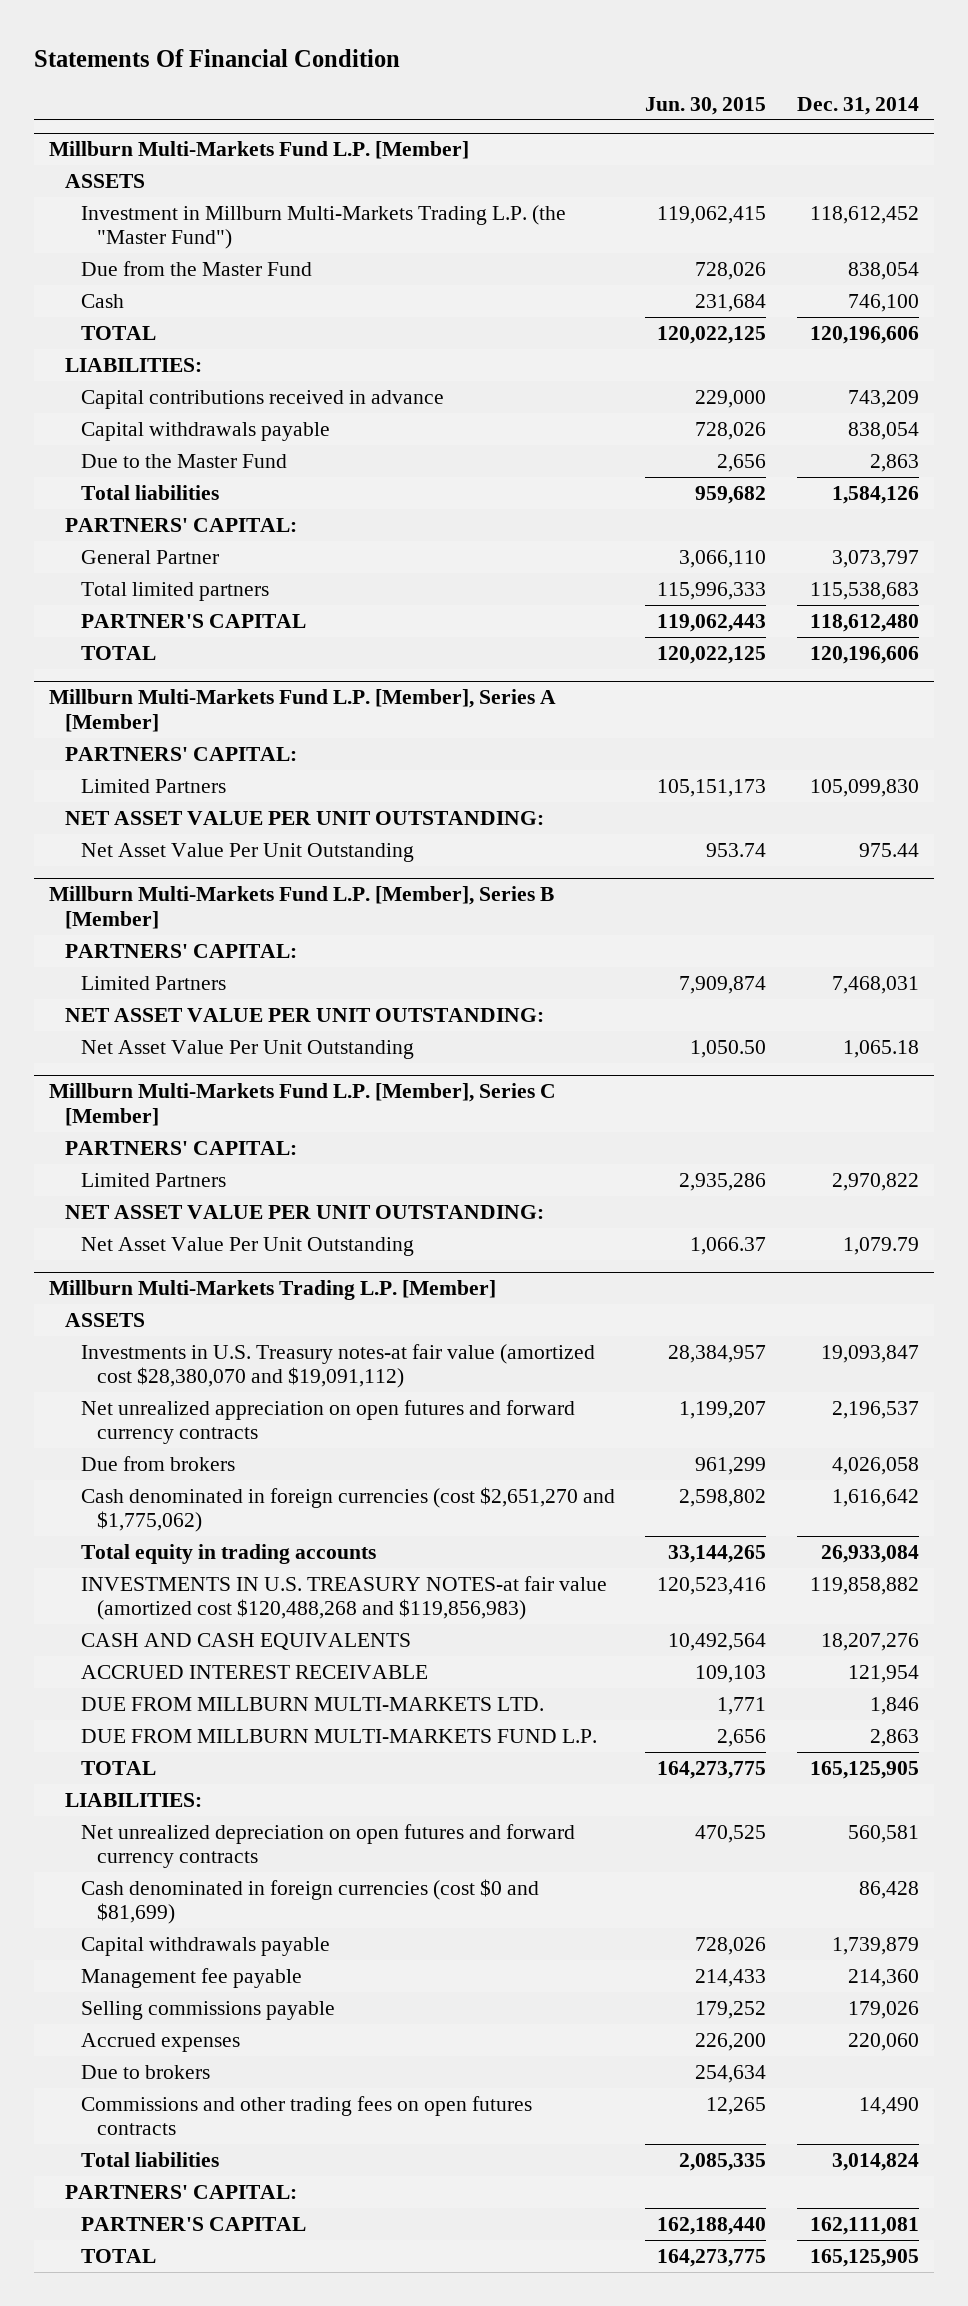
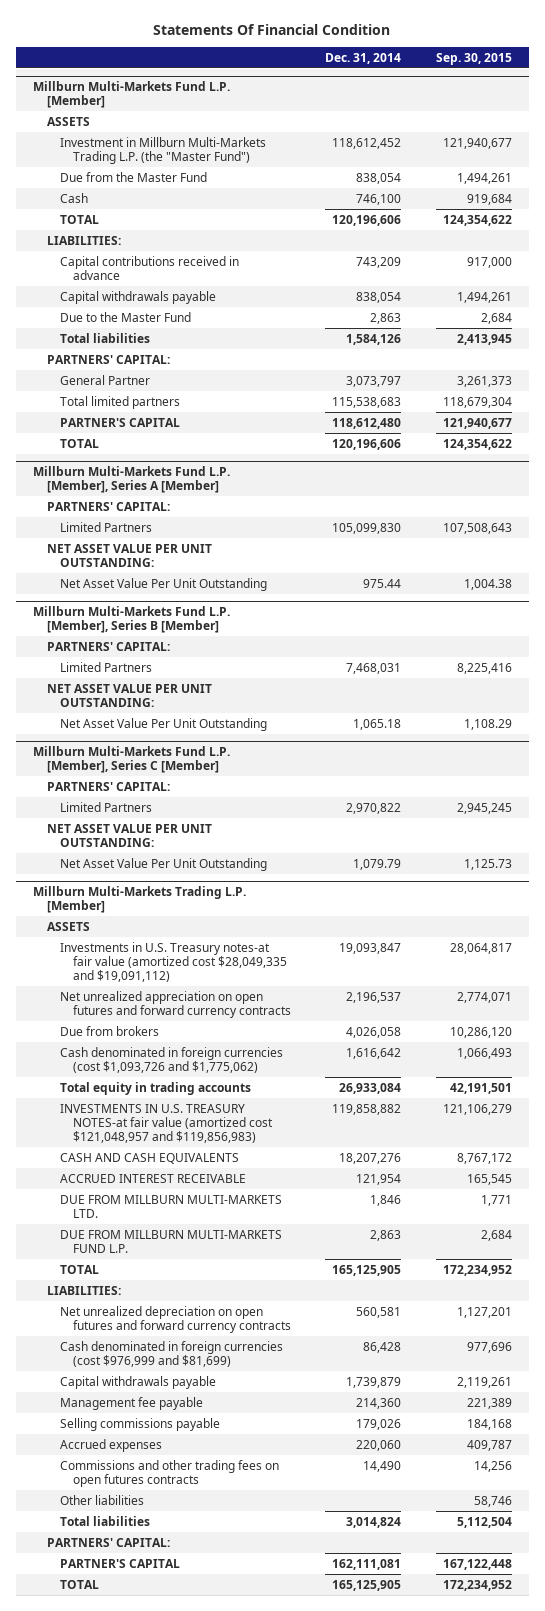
[645,96,767,115] Jun. 30, 2015 -> none
none -> [435,52,512,65] Sep. 30, 2015
[80,1343,595,1389] Investments in U.S. Treasury notes-at fair value (amortized cost $28,380,070 and $19,091,112) -> [59,941,288,982] Investments in U.S. Treasury notes-at fair value (amortized cost $28,049,335 and $19,091,112)
[80,1486,615,1533] Cash denominated in foreign currencies (cost $2,651,270 and $1,775,062) -> [59,1046,283,1073] Cash denominated in foreign currencies (cost $1,093,726 and $1,775,062)
[80,1575,607,1621] INVESTMENTS IN U.S. TREASURY NOTES-at fair value (amortized cost $120,488,268 and $119,856,983) -> [59,1103,274,1143] INVESTMENTS IN U.S. TREASURY NOTES-at fair value (amortized cost $121,048,957 and $119,856,983)
[80,1878,539,1925] Cash denominated in foreign currencies (cost $0 and $81,699) -> [59,1340,283,1367] Cash denominated in foreign currencies (cost $976,999 and $81,699)
[80,2064,210,2079] Due to brokers -> none
none -> [59,1494,144,1505] Other liabilities

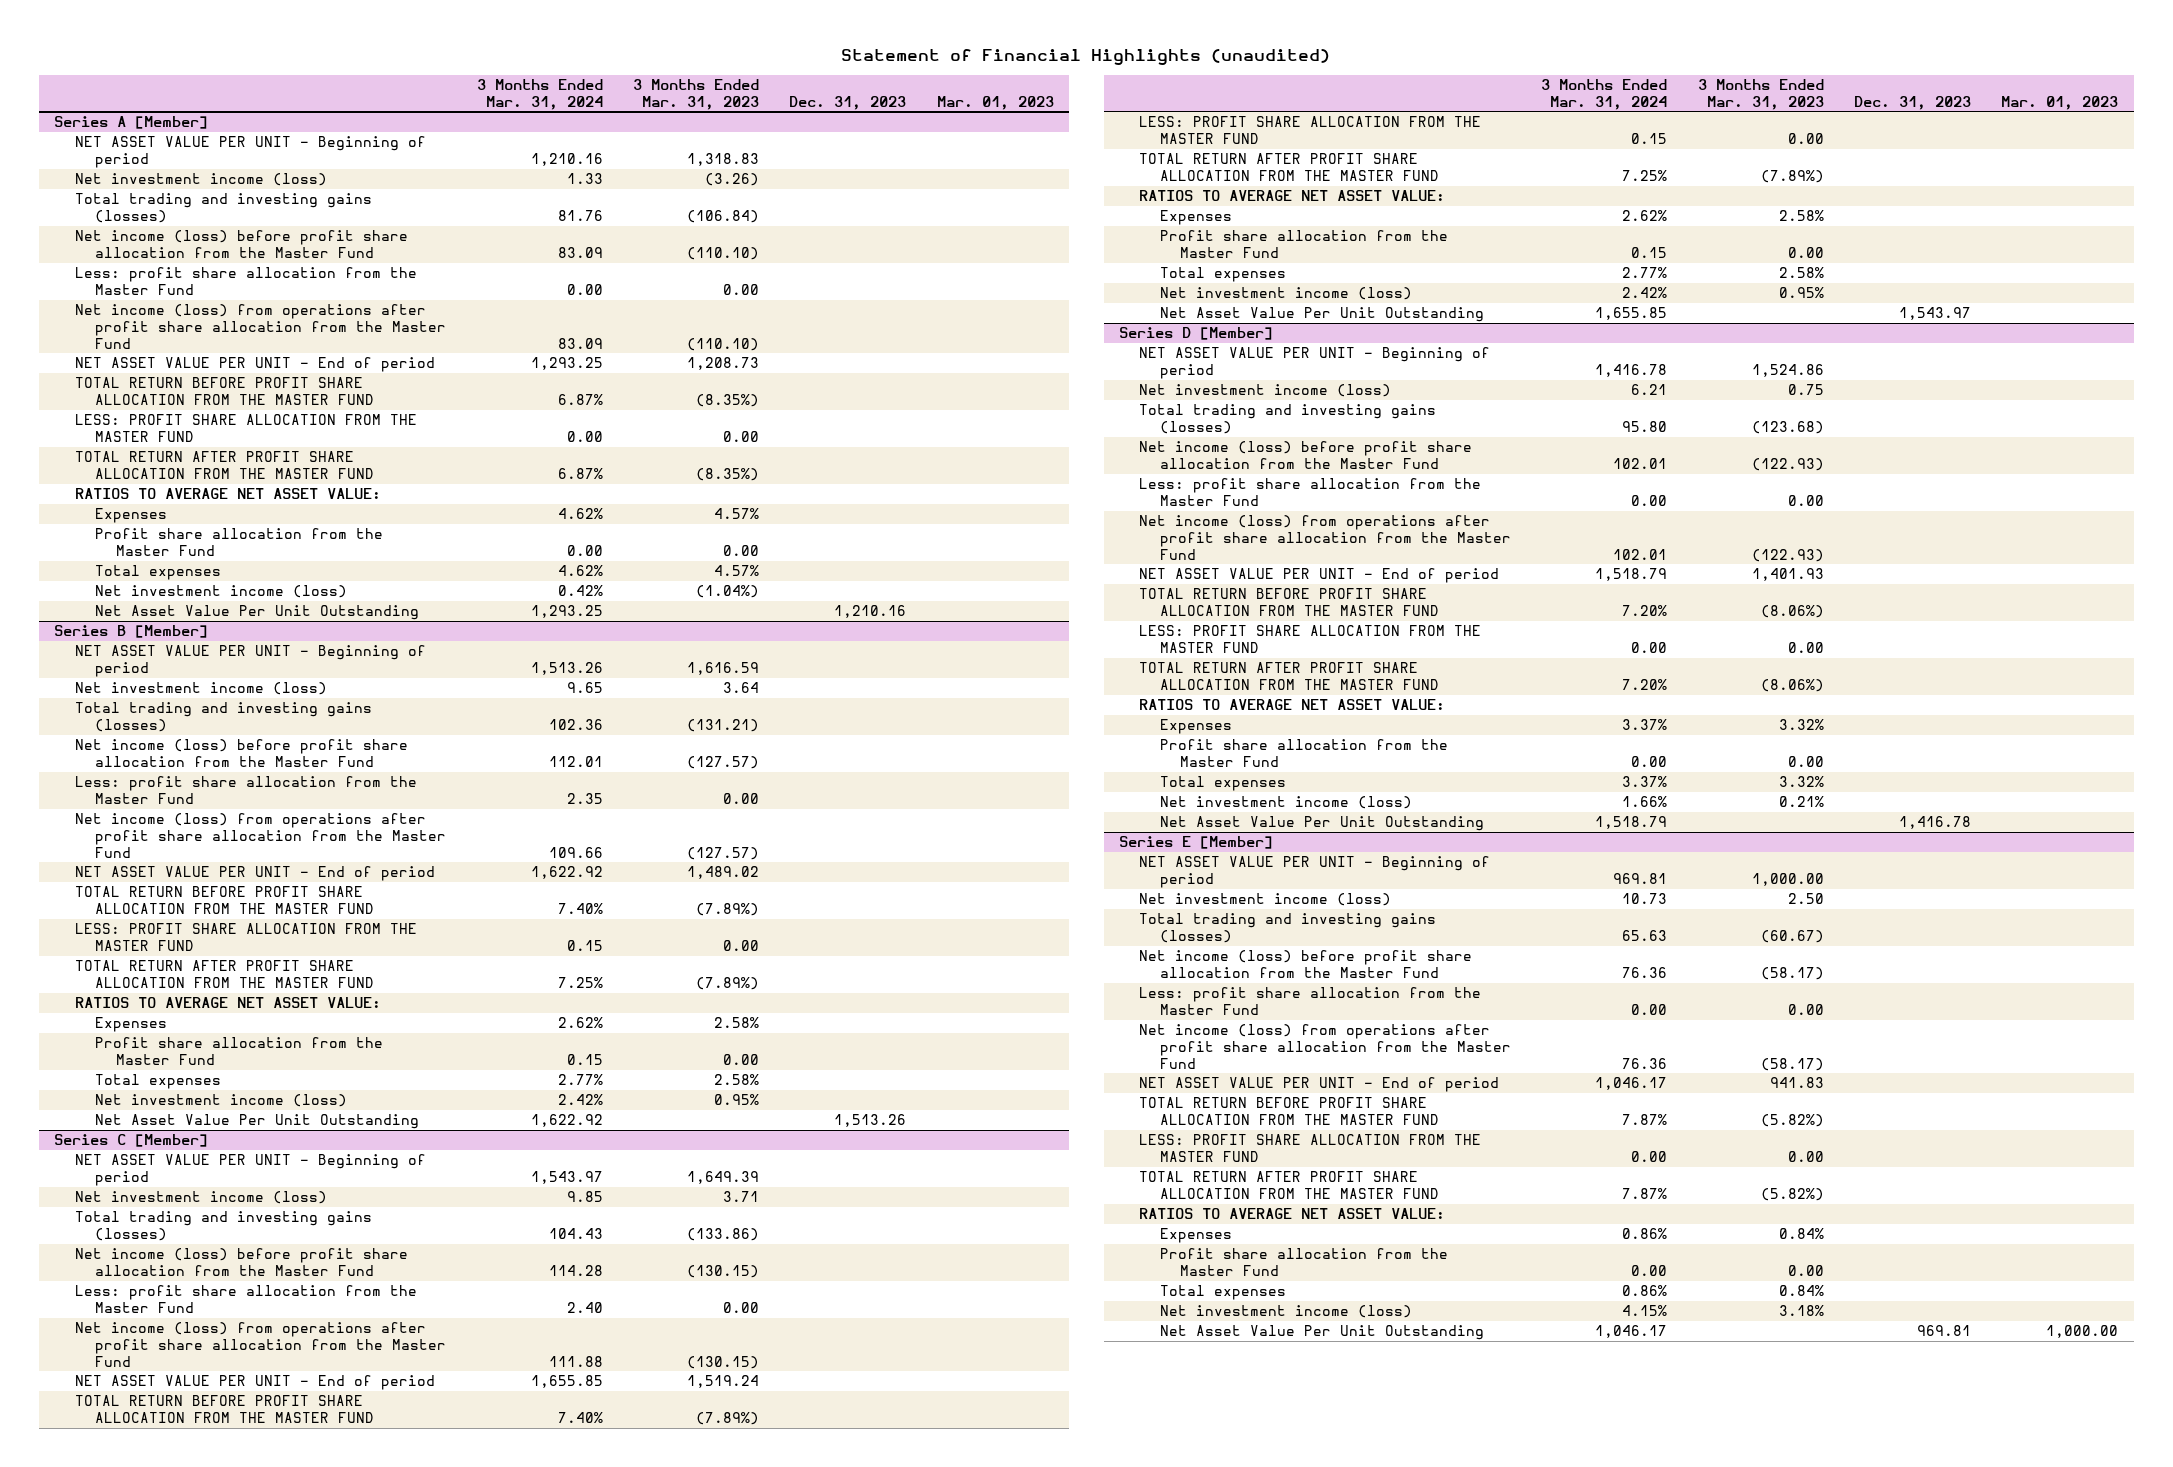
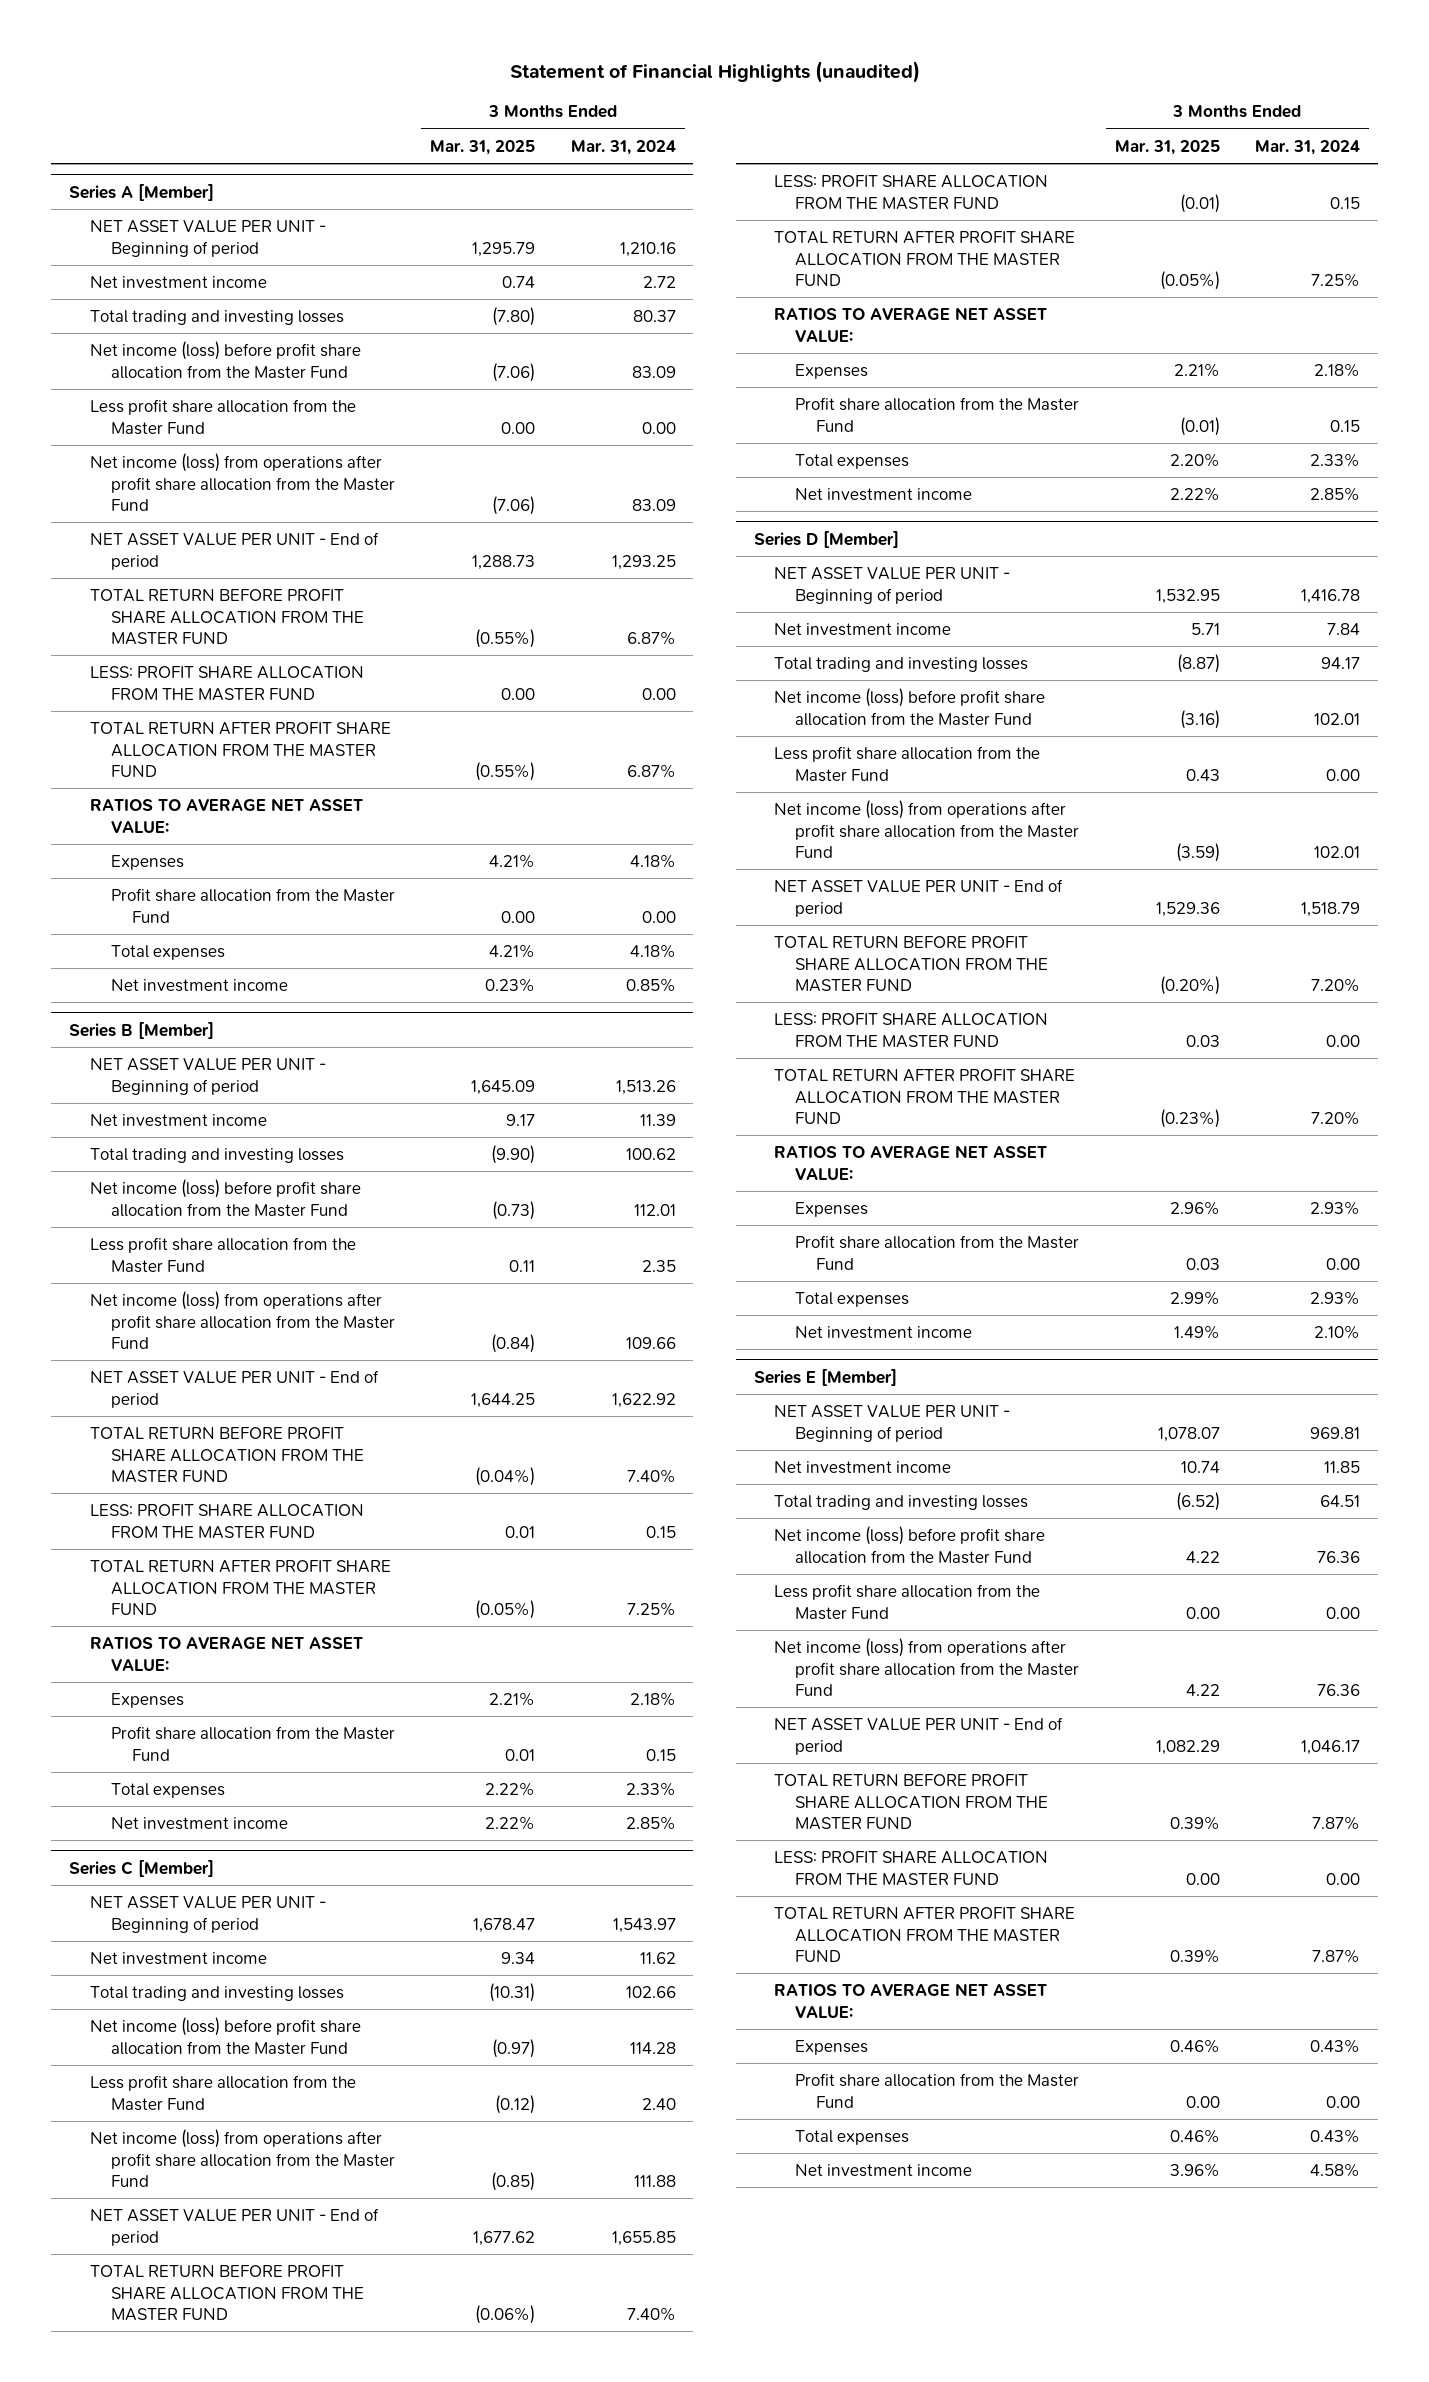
[632,79,759,110] 3 Months Ended Mar. 31, 2023 -> none
[789,95,907,110] Dec. 31, 2023 -> none
[936,95,1054,110] Mar. 01, 2023 -> none
none -> [430,139,536,155] Mar. 31, 2025
[74,173,327,187] Net investment income (loss) -> [89,275,267,289] Net investment income
[566,173,603,185] 1.33 -> [642,275,676,288] 2.72
[74,193,372,223] Total trading and investing gains (losses) -> [89,309,344,325] Total trading and investing losses
[557,209,603,221] 81.76 -> [632,309,676,322] 80.37
[74,267,417,295] Less: profit share allocation from the Master Fund -> [89,398,356,435] Less profit share allocation from the Master Fund
[557,508,603,520] 4.62% -> [629,853,676,868] 4.18%
[95,605,420,621] Net Asset Value Per Unit Outstanding -> none
[557,565,603,577] 4.62% -> [629,943,676,958] 4.18%
[95,585,348,599] Net investment income (loss) -> [110,978,288,992] Net investment income
[557,585,603,597] 0.42% -> [625,977,676,992] 0.85%
[74,682,327,696] Net investment income (loss) -> [89,1113,267,1127] Net investment income
[566,682,603,694] 9.65 -> [639,1113,676,1126] 11.39
[74,702,372,732] Total trading and investing gains (losses) -> [89,1147,344,1163] Total trading and investing losses
[548,718,603,730] 102.36 -> [625,1147,676,1160] 100.62
[74,776,417,804] Less: profit share allocation from the Master Fund -> [89,1236,356,1273] Less profit share allocation from the Master Fund
[557,1017,603,1029] 2.62% -> [629,1691,676,1706] 2.18%
[95,1114,420,1130] Net Asset Value Per Unit Outstanding -> none
[557,1074,603,1086] 2.77% -> [625,1781,676,1796] 2.33%
[95,1094,348,1108] Net investment income (loss) -> [110,1816,288,1830] Net investment income
[557,1094,603,1106] 2.42% -> [625,1815,676,1830] 2.85%
[74,1191,327,1205] Net investment income (loss) -> [89,1951,267,1965] Net investment income
[566,1191,603,1203] 9.85 -> [639,1951,676,1964] 11.62
[74,1211,372,1241] Total trading and investing gains (losses) -> [89,1985,344,2001] Total trading and investing losses
[548,1227,603,1239] 104.43 -> [625,1985,676,1998] 102.66
[74,1285,417,1313] Less: profit share allocation from the Master Fund -> [89,2074,356,2111] Less profit share allocation from the Master Fund
[1622,210,1668,222] 2.62% -> [1314,362,1361,377] 2.18%
[1159,307,1484,323] Net Asset Value Per Unit Outstanding -> none
[1622,267,1668,279] 2.77% -> [1310,452,1361,467] 2.33%
[1159,287,1412,301] Net investment income (loss) -> [795,487,973,501] Net investment income
[1622,287,1668,299] 2.42% -> [1310,486,1361,501] 2.85%
[1139,384,1392,398] Net investment income (loss) -> [774,622,952,636] Net investment income
[1631,384,1668,396] 6.21 -> [1327,622,1361,635] 7.84
[1139,404,1437,434] Total trading and investing gains (losses) -> [774,656,1029,672] Total trading and investing losses
[1622,420,1668,432] 95.80 -> [1321,656,1361,669] 94.17
[1139,478,1482,506] Less: profit share allocation from the Master Fund -> [774,745,1041,782] Less profit share allocation from the Master Fund
[1622,719,1668,731] 3.37% -> [1310,1200,1361,1215] 2.93%
[1159,816,1484,832] Net Asset Value Per Unit Outstanding -> none
[1622,776,1668,788] 3.37% -> [1310,1290,1361,1305] 2.93%
[1159,796,1412,810] Net investment income (loss) -> [795,1325,973,1339] Net investment income
[1622,796,1668,808] 1.66% -> [1314,1324,1361,1339] 2.10%
[1139,893,1392,907] Net investment income (loss) -> [774,1460,952,1474] Net investment income
[1622,893,1668,905] 10.73 -> [1324,1460,1361,1473] 11.85
[1139,913,1437,943] Total trading and investing gains (losses) -> [774,1494,1029,1510] Total trading and investing losses
[1622,929,1668,941] 65.63 -> [1320,1494,1361,1507] 64.51
[1139,987,1482,1015] Less: profit share allocation from the Master Fund -> [774,1583,1041,1620] Less profit share allocation from the Master Fund
[1622,1228,1668,1240] 0.86% -> [1310,2038,1361,2053] 0.43%
[1159,1325,1484,1341] Net Asset Value Per Unit Outstanding -> none
[1622,1285,1668,1297] 0.86% -> [1310,2128,1361,2143] 0.43%
[1159,1305,1412,1319] Net investment income (loss) -> [795,2163,973,2177] Net investment income
[1622,1305,1668,1317] 4.15% -> [1310,2162,1361,2177] 4.58%

